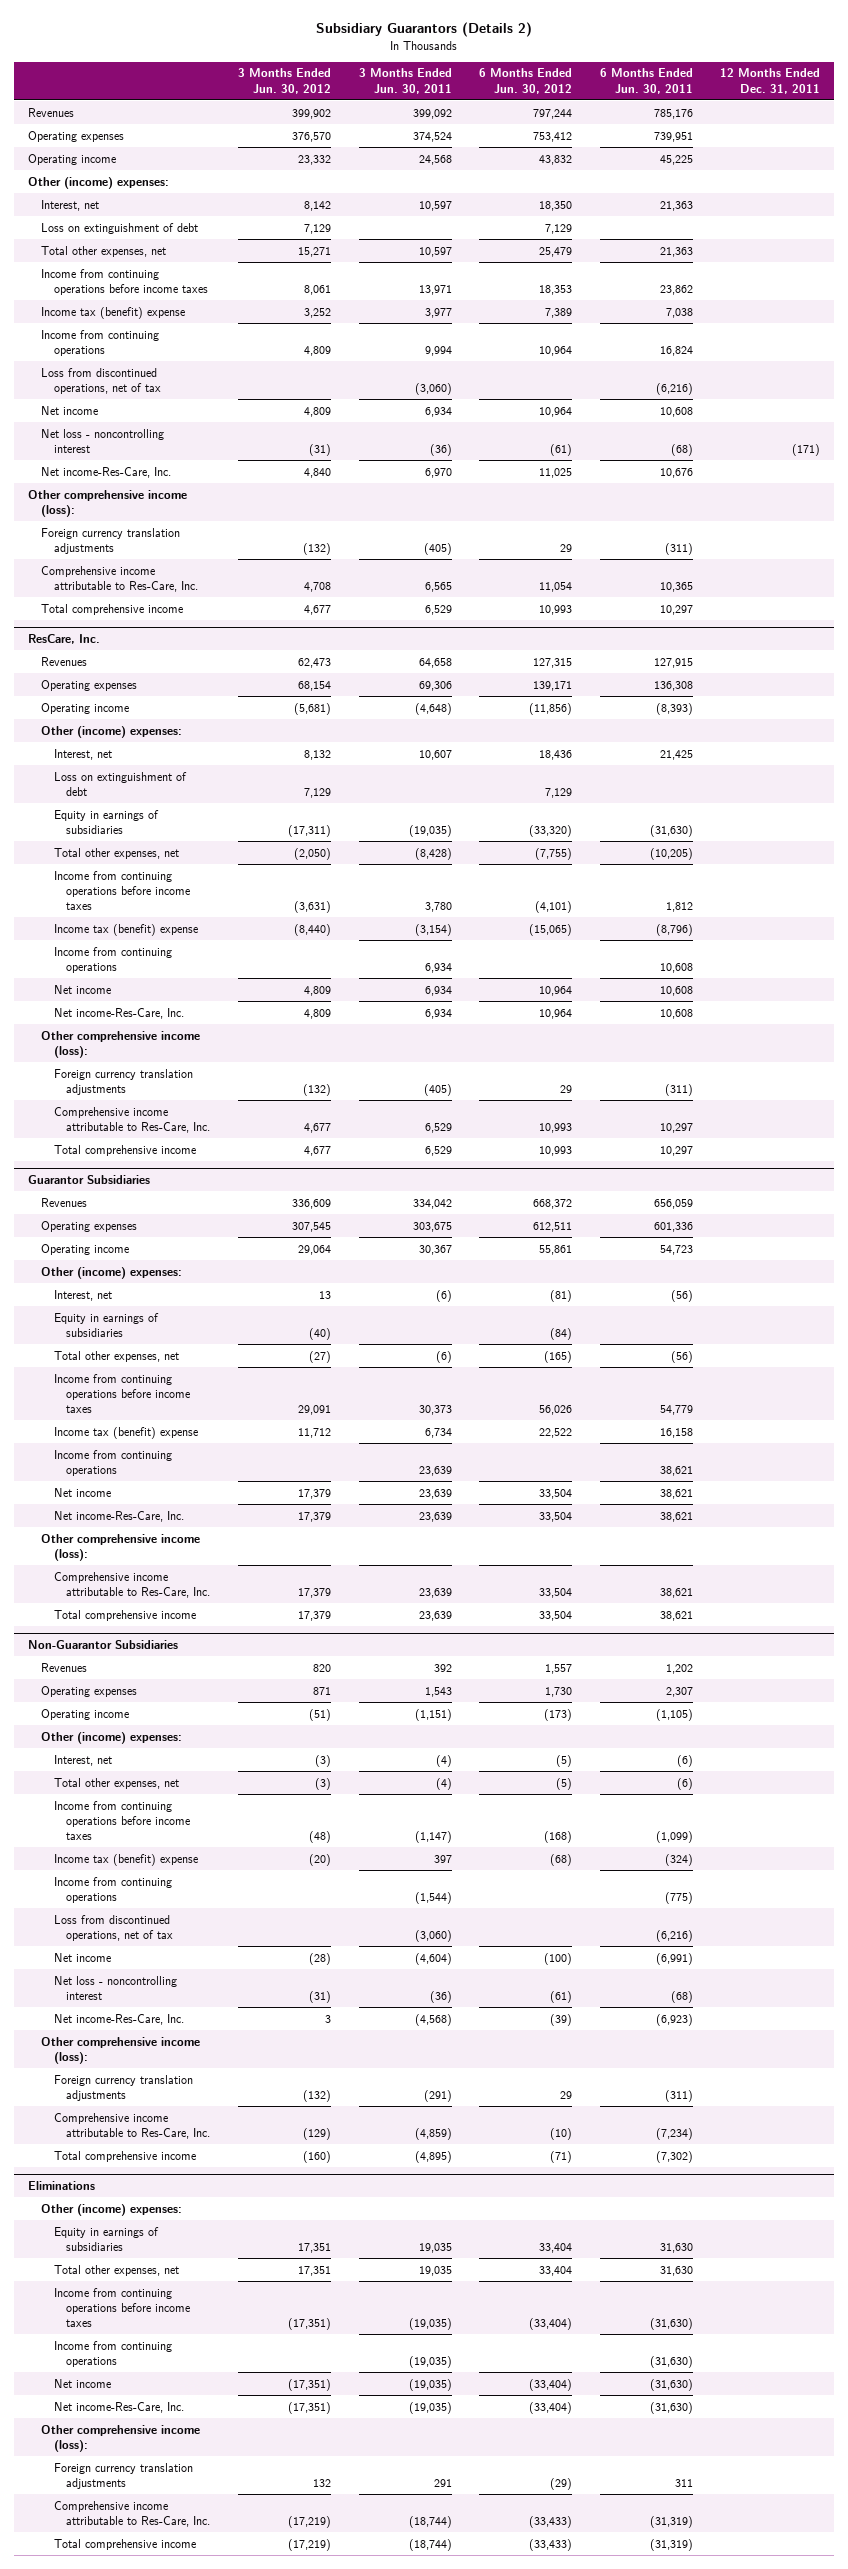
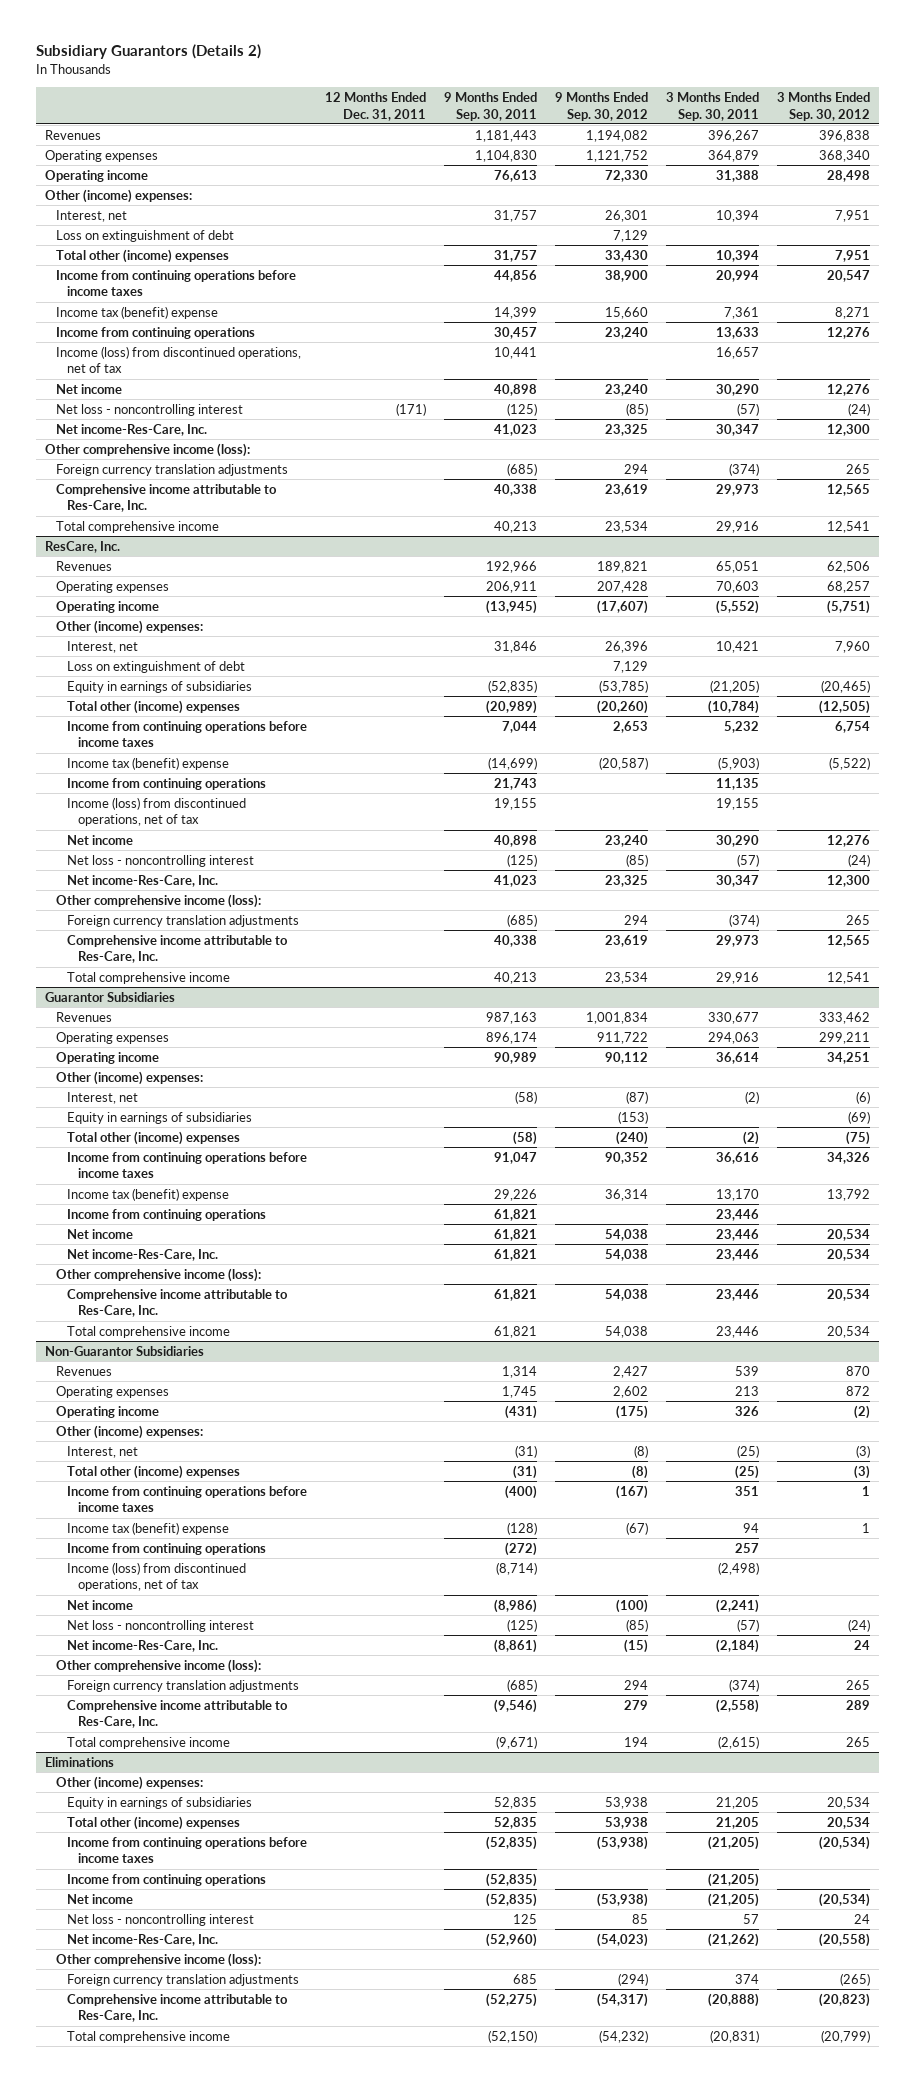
[237,68,331,94] 3 Months Ended Jun. 30, 2012 -> none
[358,68,452,94] 3 Months Ended Jun. 30, 2011 -> none
[479,68,573,94] 6 Months Ended Jun. 30, 2012 -> none
[599,68,693,94] 6 Months Ended Jun. 30, 2011 -> none
none -> [443,91,537,121] 9 Months Ended Sep. 30, 2011
none -> [554,91,648,121] 9 Months Ended Sep. 30, 2012
none -> [665,91,759,121] 3 Months Ended Sep. 30, 2011
none -> [776,91,870,121] 3 Months Ended Sep. 30, 2012
[40,245,166,257] Total other expenses, net -> [56,248,230,263] Total other (income) expenses
[40,367,161,394] Loss from discontinued operations, net of tax -> [56,345,302,374] Income (loss) from discontinued operations, net of tax
[53,847,179,859] Total other expenses, net -> [66,699,240,714] Total other (income) expenses
none -> [66,796,246,827] Income (loss) from discontinued operations, net of tax
none -> [66,854,254,867] Net loss - noncontrolling interest
[53,1350,179,1362] Total other expenses, net -> [66,1130,240,1145] Total other (income) expenses
[53,1777,179,1789] Total other expenses, net -> [66,1464,240,1479] Total other (income) expenses
[53,1914,174,1941] Loss from discontinued operations, net of tax -> [66,1561,246,1592] Income (loss) from discontinued operations, net of tax
[53,2264,179,2276] Total other expenses, net -> [66,1815,240,1830] Total other (income) expenses
none -> [66,1913,254,1926] Net loss - noncontrolling interest

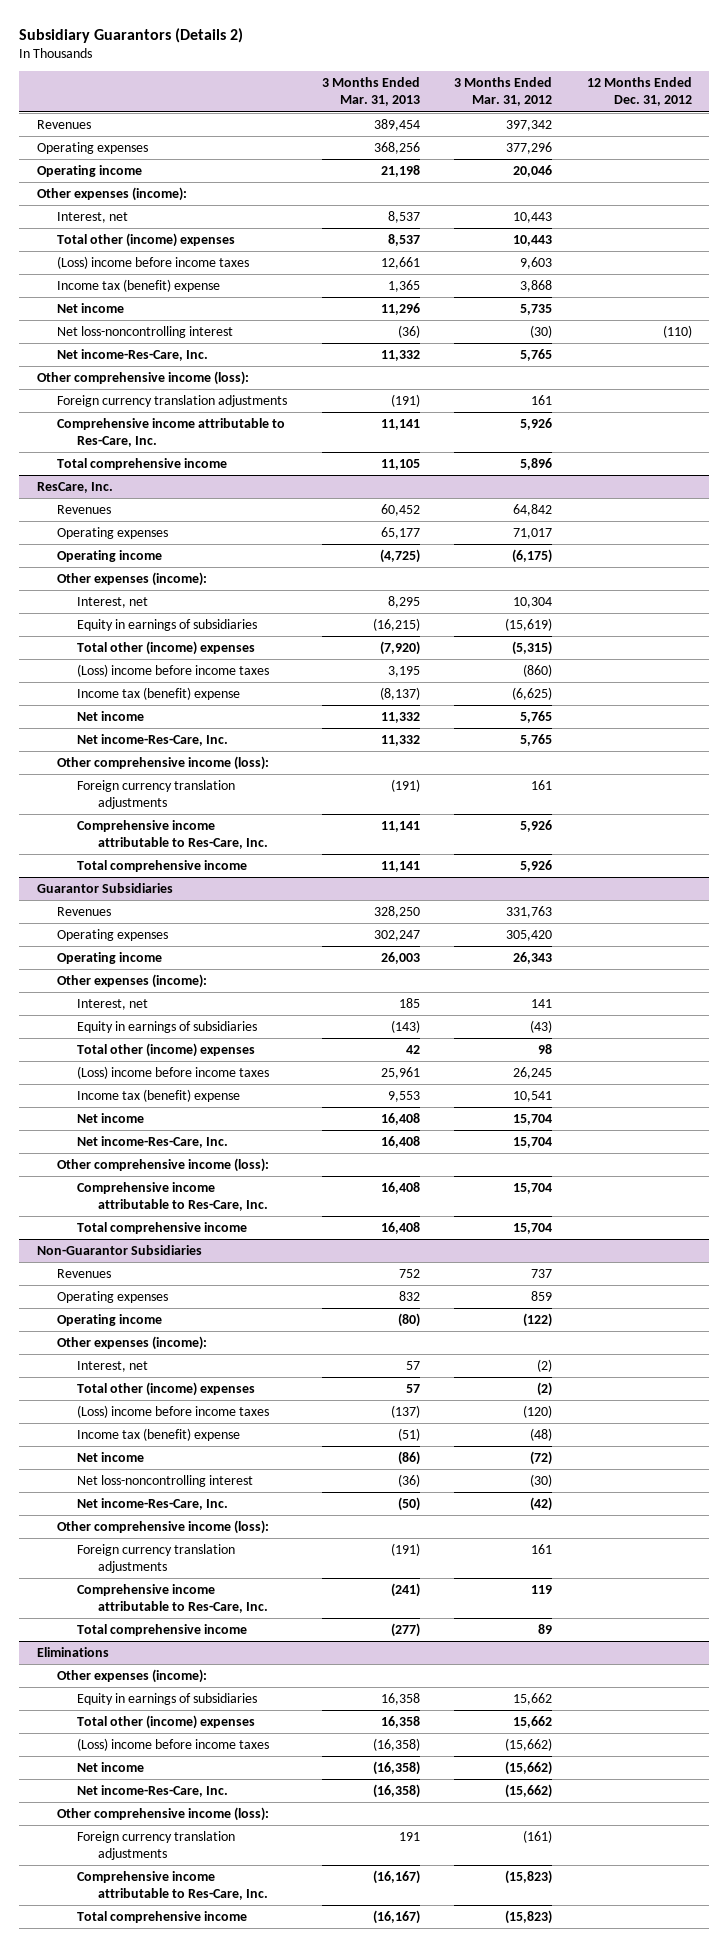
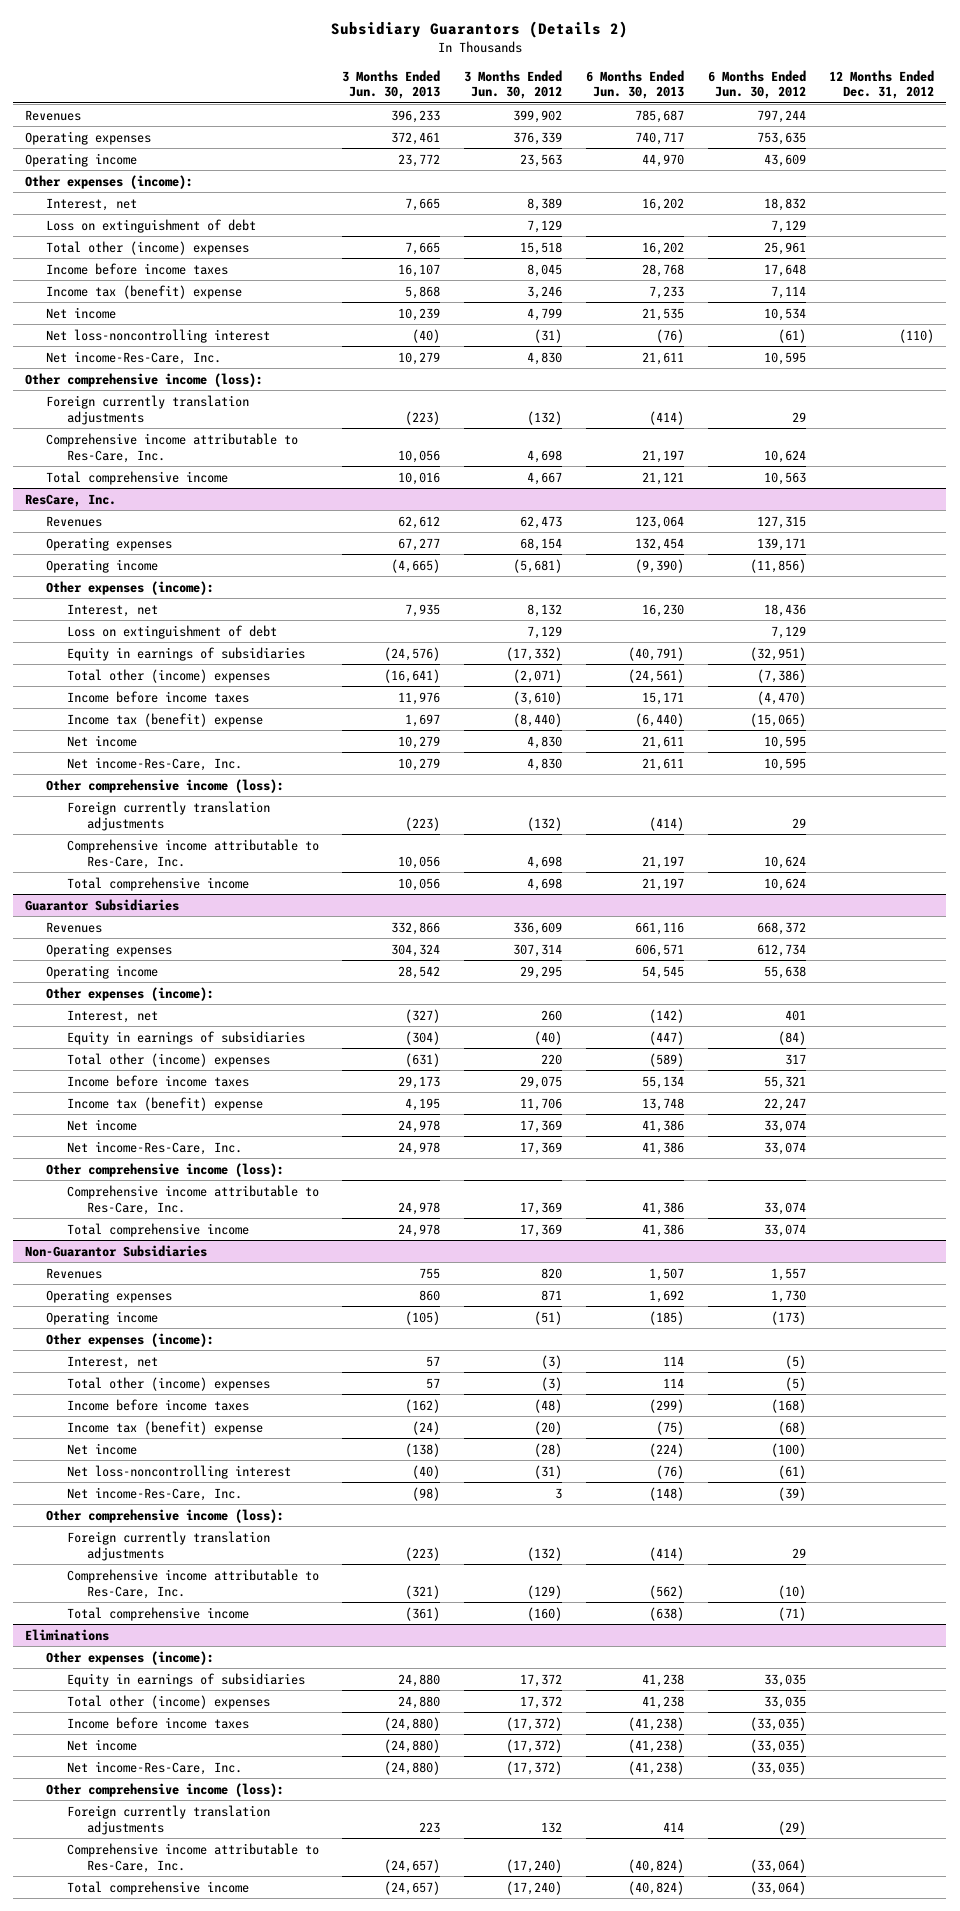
[321,77,420,107] 3 Months Ended Mar. 31, 2013 -> none
[454,77,553,107] 3 Months Ended Mar. 31, 2012 -> none
none -> [342,69,441,100] 3 Months Ended Jun. 30, 2013
none -> [464,69,563,100] 3 Months Ended Jun. 30, 2012
none -> [585,69,684,100] 6 Months Ended Jun. 30, 2013
none -> [707,69,806,100] 6 Months Ended Jun. 30, 2012
none -> [45,218,256,233] Loss on extinguishment of debt
[56,255,249,269] (Loss) income before income taxes -> [45,262,228,275] Income before income taxes
[56,394,287,407] Foreign currency translation adjustments -> [45,394,249,425] Foreign currently translation adjustments
none -> [66,624,277,639] Loss on extinguishment of debt
[77,663,270,677] (Loss) income before income taxes -> [66,690,249,703] Income before income taxes
[77,779,236,809] Foreign currency translation adjustments -> [66,800,270,831] Foreign currently translation adjustments
[77,1065,270,1079] (Loss) income before income taxes -> [66,1074,249,1087] Income before income taxes
[77,1404,270,1418] (Loss) income before income taxes -> [66,1398,249,1411] Income before income taxes
[77,1543,236,1573] Foreign currency translation adjustments -> [66,1530,270,1561] Foreign currently translation adjustments
[77,1737,270,1751] (Loss) income before income taxes -> [66,1716,249,1729] Income before income taxes
[77,1830,236,1860] Foreign currency translation adjustments -> [66,1804,270,1835] Foreign currently translation adjustments

